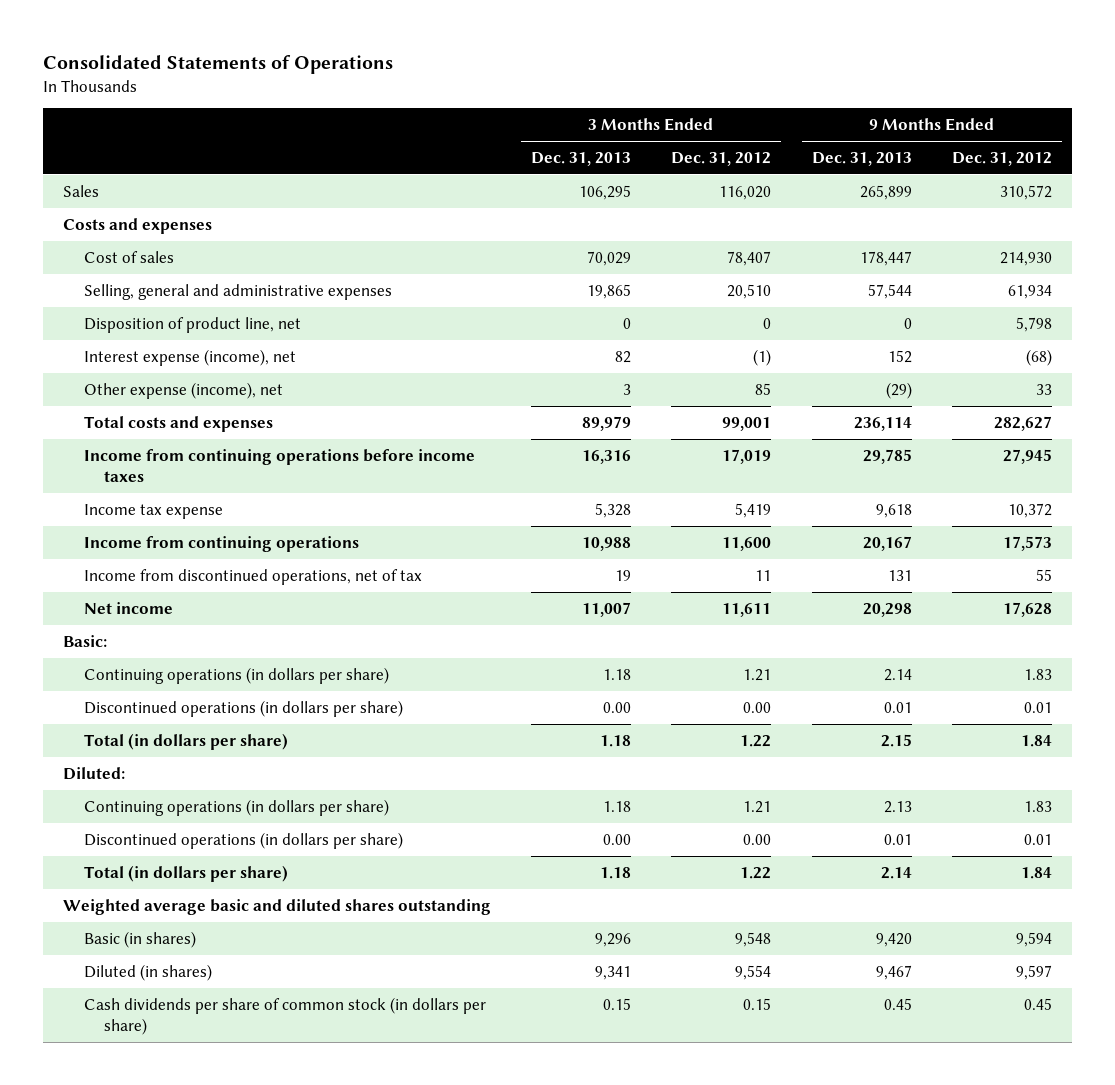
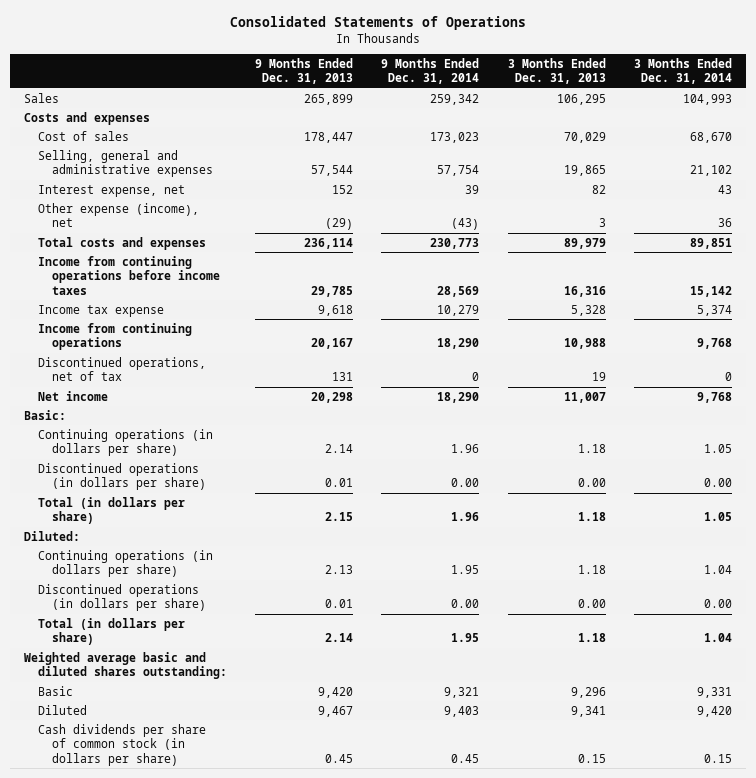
[671,152,772,167] Dec. 31, 2012 -> none
[951,152,1052,167] Dec. 31, 2012 -> none
none -> [381,57,480,85] 9 Months Ended Dec. 31, 2014
none -> [633,57,732,85] 3 Months Ended Dec. 31, 2014
[83,316,301,333] Disposition of product line, net -> none
[83,348,296,366] Interest expense (income), net -> [37,184,185,197] Interest expense, net
[83,568,422,585] Income from discontinued operations, net of tax -> [37,356,206,382] Discontinued operations, net of tax
[62,898,491,915] Weighted average basic and diluted shares outstanding -> [24,651,227,680] Weighted average basic and diluted shares outstanding:
[83,930,196,948] Basic (in shares) -> [37,685,73,696] Basic
[83,963,212,981] Diluted (in shares) -> [37,704,87,715] Diluted

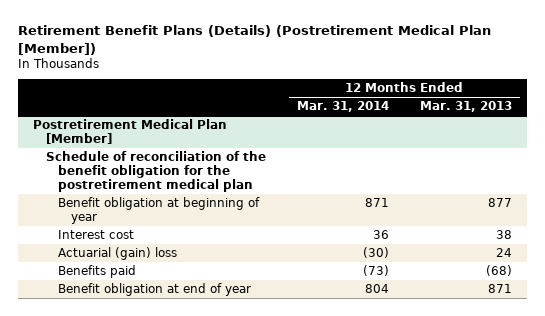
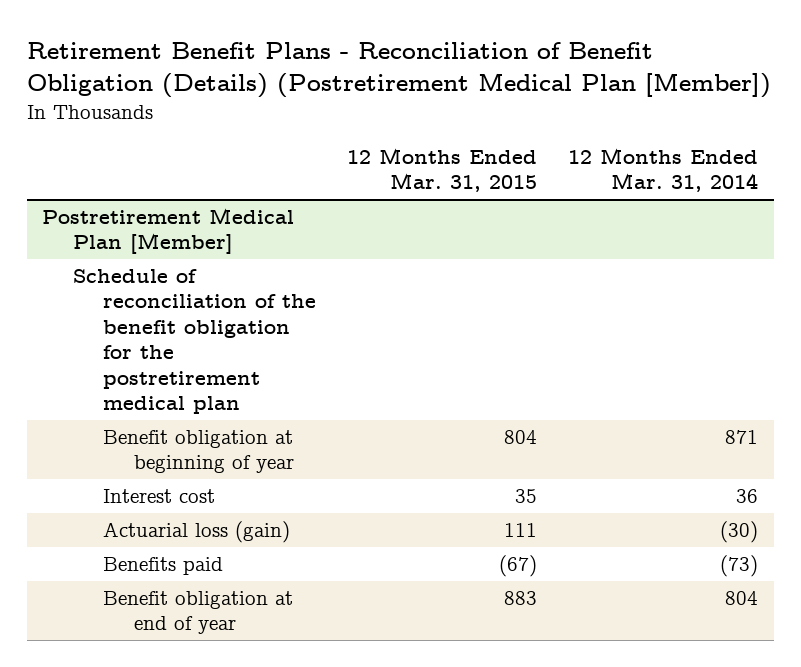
[17,25,491,55] Retirement Benefit Plans (Details) (Postretirement Medical Plan [Member]) -> [26,41,771,99] Retirement Benefit Plans - Reconciliation of Benefit Obligation (Details) (Postretirement Medical Plan [Member])
[419,101,512,113] Mar. 31, 2013 -> none
none -> [347,148,538,193] 12 Months Ended Mar. 31, 2015
[58,247,178,261] Actuarial (gain) loss -> [103,521,291,544] Actuarial loss (gain)

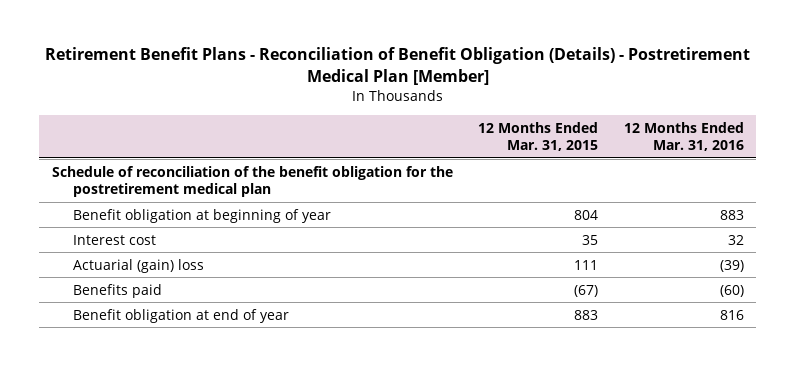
[26,41,771,99] Retirement Benefit Plans - Reconciliation of Benefit Obligation (Details) (Postretirement Medical Plan [Member]) -> [44,47,750,86] Retirement Benefit Plans - Reconciliation of Benefit Obligation (Details) - Postretirement Medical Plan [Member]
[568,148,759,193] 12 Months Ended Mar. 31, 2014 -> none
none -> [623,121,744,152] 12 Months Ended Mar. 31, 2016
[42,208,295,255] Postretirement Medical Plan [Member] -> none
[103,521,291,544] Actuarial loss (gain) -> [73,258,205,273] Actuarial (gain) loss

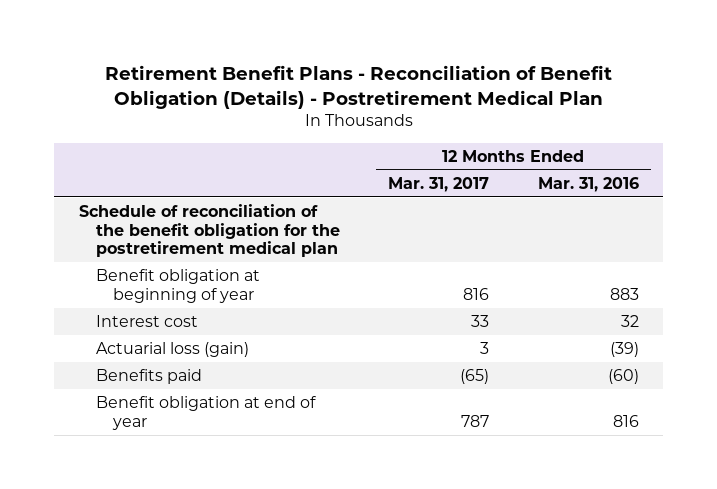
[44,47,750,86] Retirement Benefit Plans - Reconciliation of Benefit Obligation (Details) - Postretirement Medical Plan [Member] -> [104,64,612,109] Retirement Benefit Plans - Reconciliation of Benefit Obligation (Details) - Postretirement Medical Plan
[478,121,599,152] 12 Months Ended Mar. 31, 2015 -> none
none -> [388,176,490,192] Mar. 31, 2017
[73,258,205,273] Actuarial (gain) loss -> [95,342,249,358] Actuarial loss (gain)

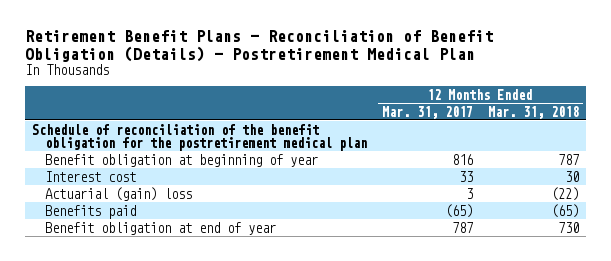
[537,176,639,192] Mar. 31, 2016 -> none
none -> [487,105,579,119] Mar. 31, 2018
[95,342,249,358] Actuarial loss (gain) -> [45,186,193,201] Actuarial (gain) loss

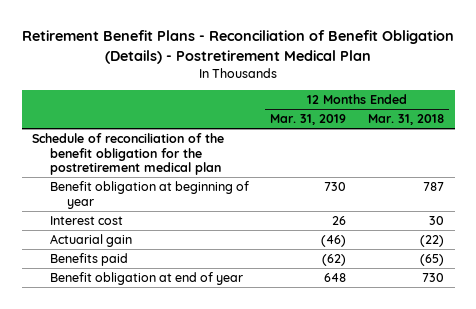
[382,105,474,119] Mar. 31, 2017 -> none
none -> [270,114,347,126] Mar. 31, 2019
[45,186,193,201] Actuarial (gain) loss -> [49,233,132,247] Actuarial gain

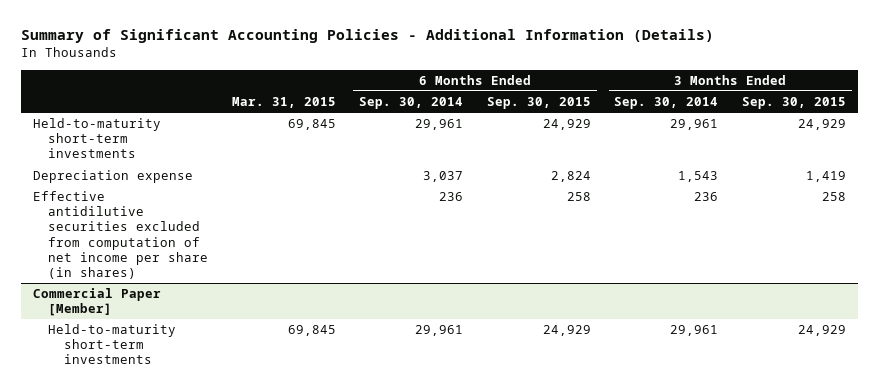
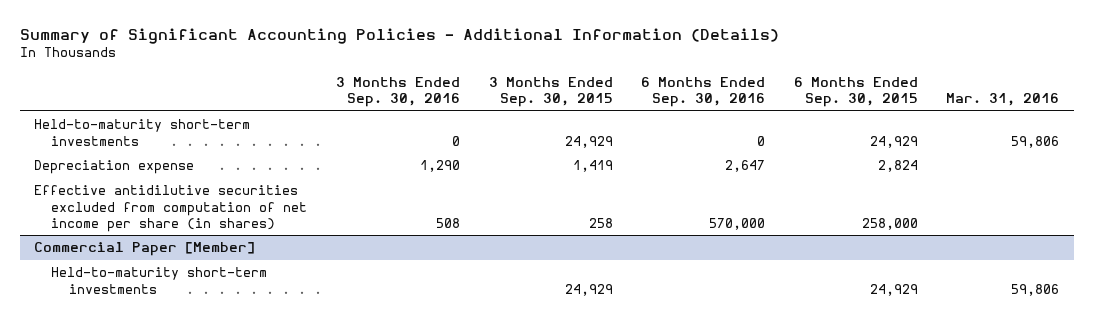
[231,96,336,108] Mar. 31, 2015 -> none
[359,96,464,109] Sep. 30, 2014 -> none
[614,96,719,109] Sep. 30, 2014 -> none
none -> [336,76,461,108] 3 Months Ended Sep. 30, 2016
none -> [641,76,766,108] 6 Months Ended Sep. 30, 2016
none -> [946,93,1060,107] Mar. 31, 2016
[566,192,591,202] 258 -> [861,217,918,230] 258,000

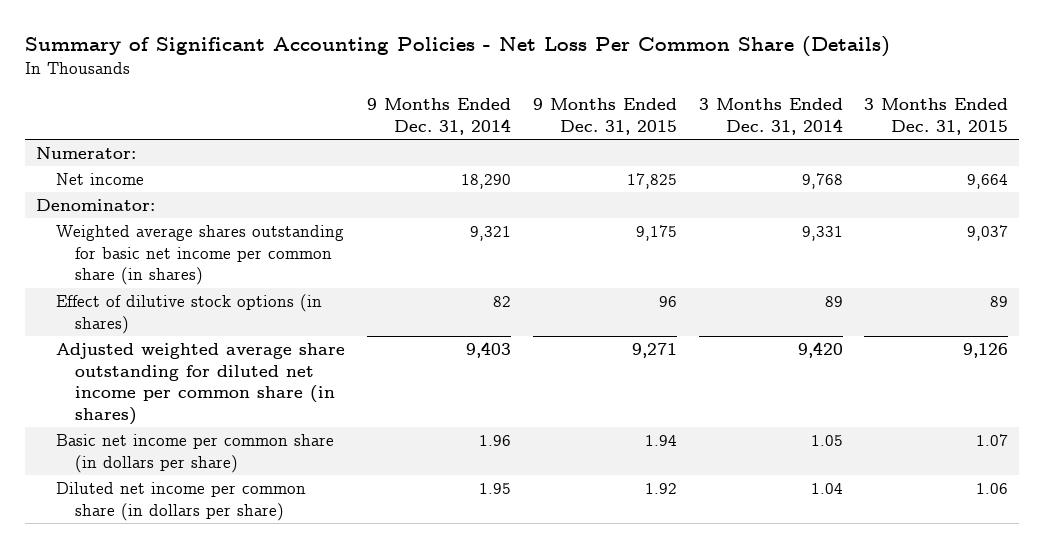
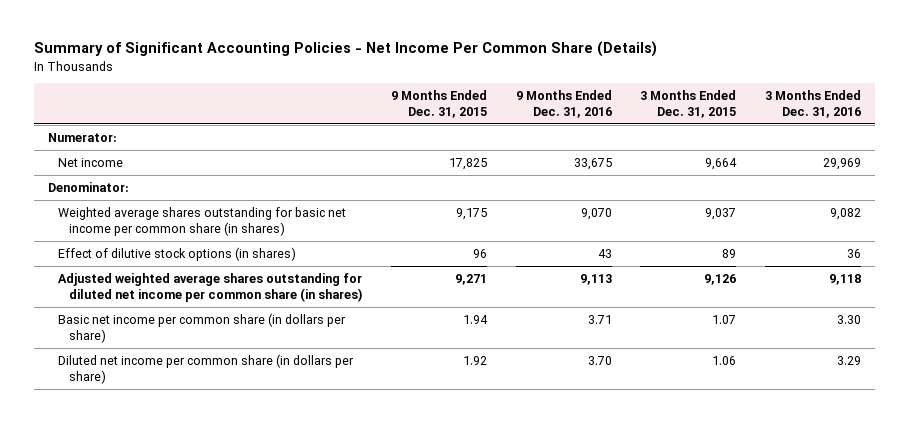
[25,36,891,58] Summary of Significant Accounting Policies - Net Loss Per Common Share (Details) -> [33,41,657,58] Summary of Significant Accounting Policies - Net Income Per Common Share (Details)
[366,97,511,135] 9 Months Ended Dec. 31, 2014 -> none
[698,97,843,135] 3 Months Ended Dec. 31, 2014 -> none
none -> [515,90,612,118] 9 Months Ended Dec. 31, 2016
none -> [765,90,862,118] 3 Months Ended Dec. 31, 2016
[55,343,345,425] Adjusted weighted average share outstanding for diluted net income per common share (in shares) -> [58,272,363,302] Adjusted weighted average shares outstanding for diluted net income per common share (in shares)

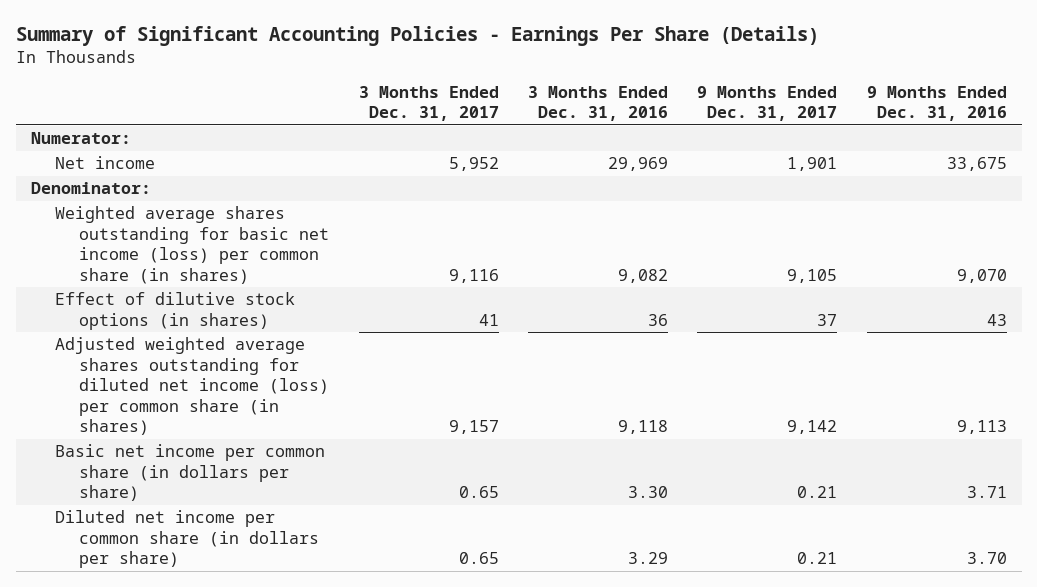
[33,41,657,58] Summary of Significant Accounting Policies - Net Income Per Common Share (Details) -> [15,26,819,47] Summary of Significant Accounting Policies - Earnings Per Share (Details)
[391,90,488,118] 9 Months Ended Dec. 31, 2015 -> none
[640,90,737,118] 3 Months Ended Dec. 31, 2015 -> none
none -> [358,85,499,122] 3 Months Ended Dec. 31, 2017
none -> [697,85,838,122] 9 Months Ended Dec. 31, 2017
[58,206,347,236] Weighted average shares outstanding for basic net income per common share (in shares) -> [54,206,330,284] Weighted average shares outstanding for basic net income (loss) per common share (in shares)
[58,272,363,302] Adjusted weighted average shares outstanding for diluted net income per common share (in shares) -> [54,337,330,436] Adjusted weighted average shares outstanding for diluted net income (loss) per common share (in shares)

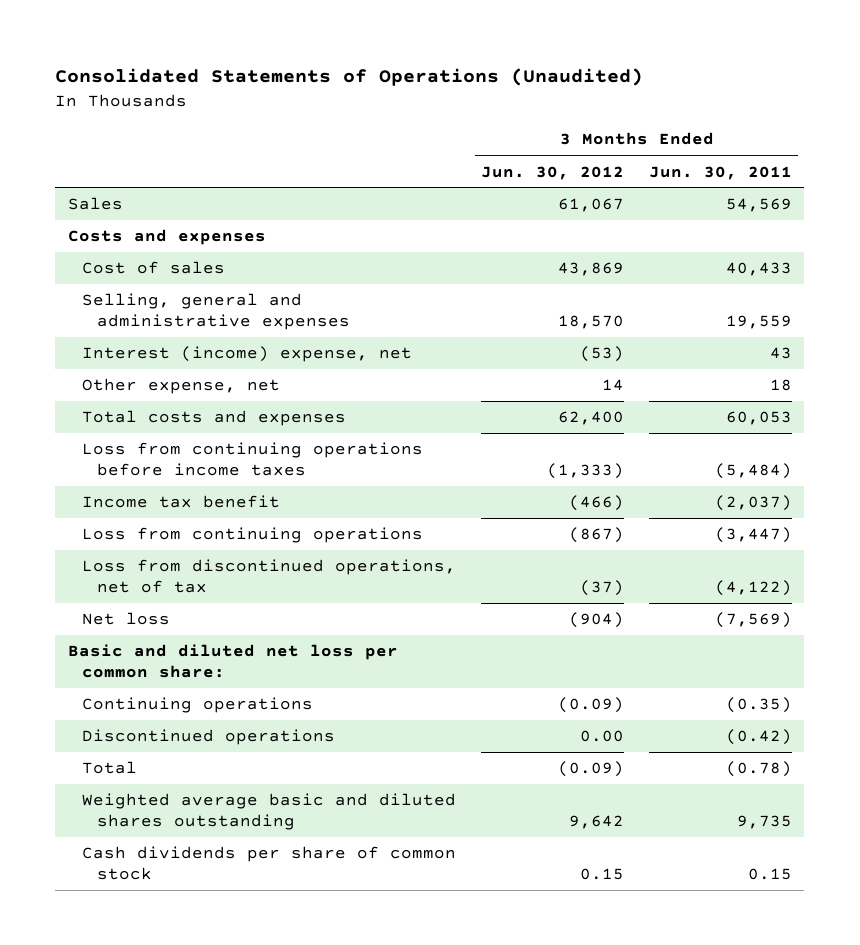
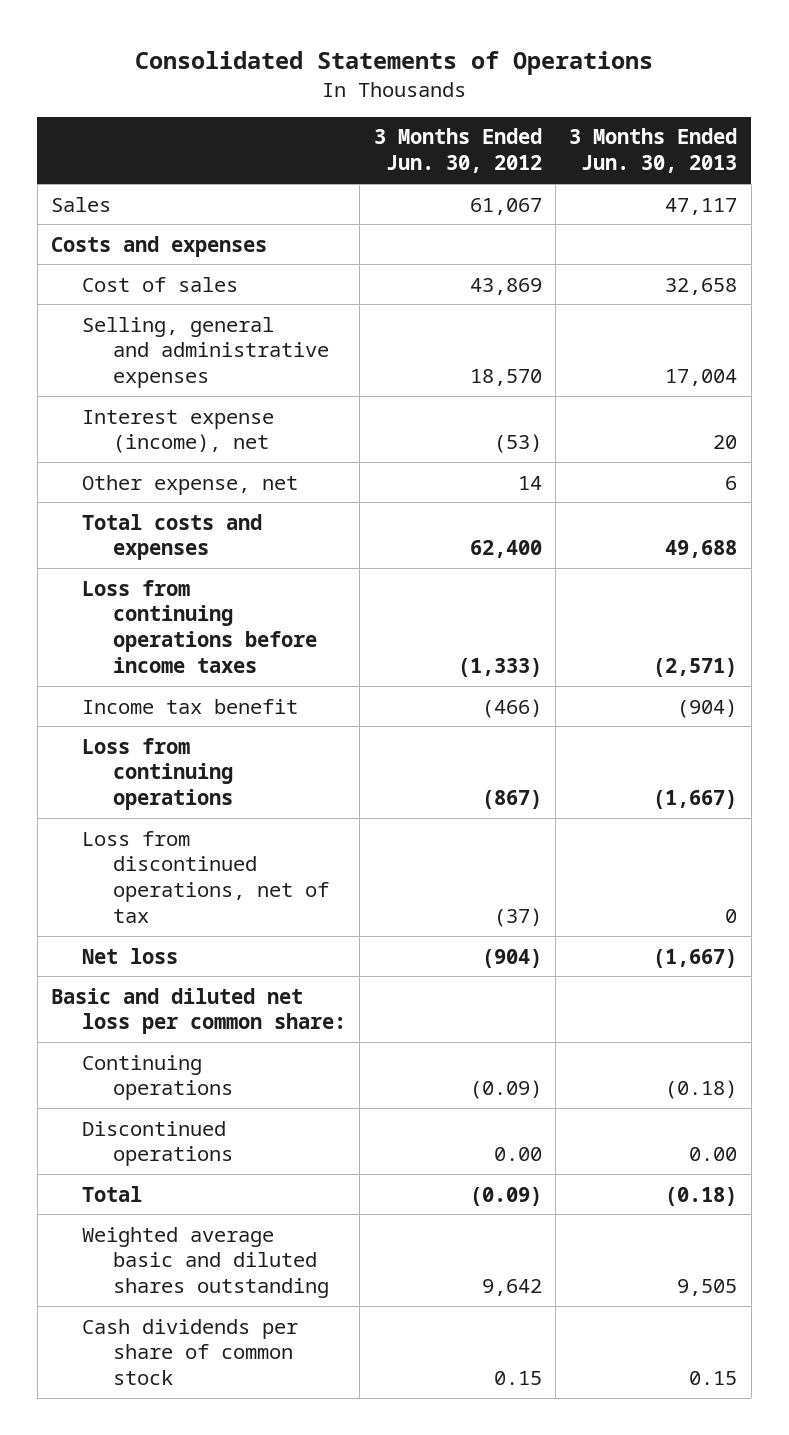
[55,68,644,87] Consolidated Statements of Operations (Unaudited) -> [135,51,654,76] Consolidated Statements of Operations
[648,165,792,180] Jun. 30, 2011 -> none
none -> [569,128,738,174] 3 Months Ended Jun. 30, 2013
[82,346,413,363] Interest (income) expense, net -> [81,409,274,454] Interest expense (income), net

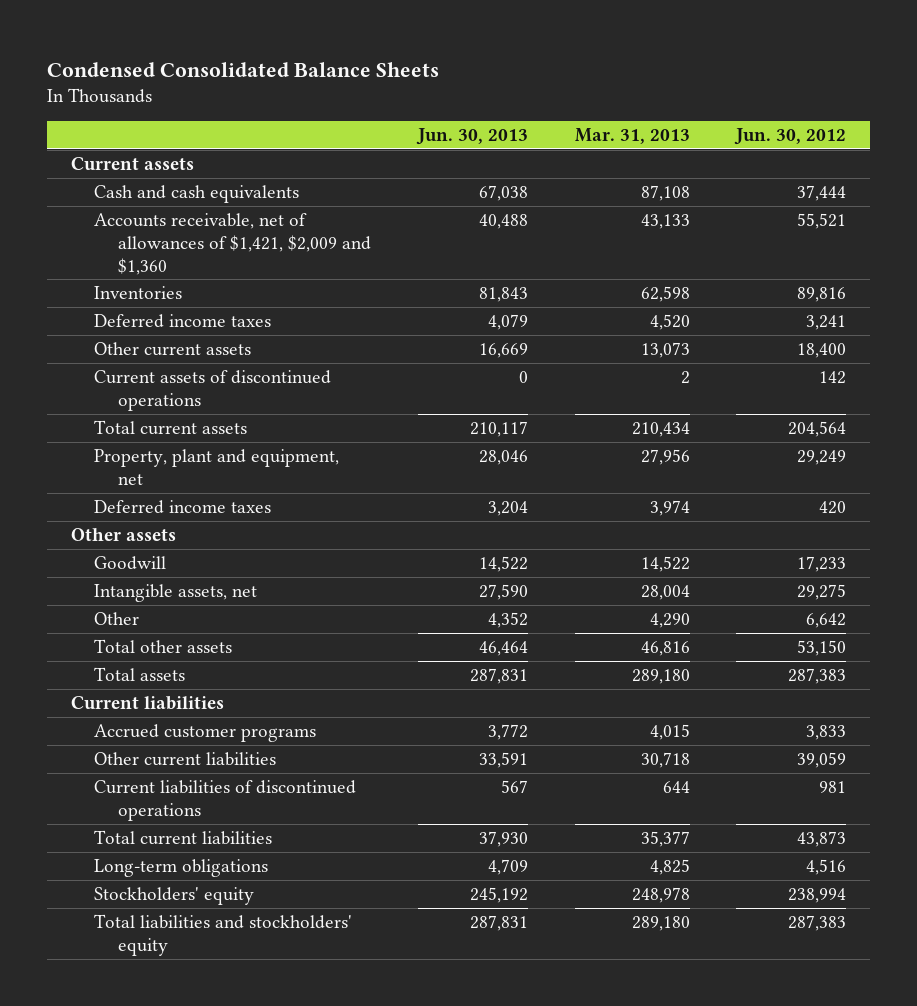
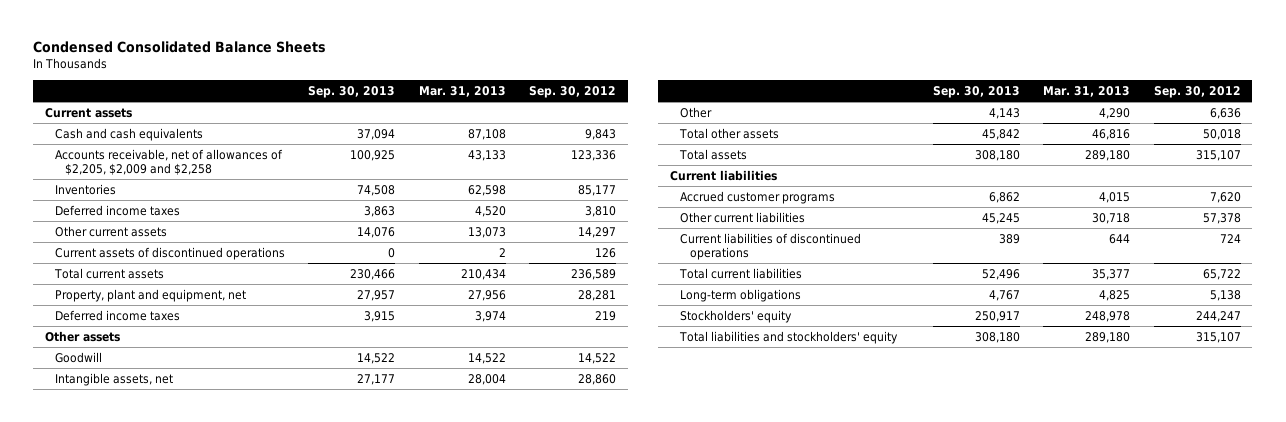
[415,127,528,145] Jun. 30, 2013 -> none
[734,127,847,145] Jun. 30, 2012 -> none
none -> [308,86,396,99] Sep. 30, 2013
none -> [529,86,617,99] Sep. 30, 2012
[94,213,371,275] Accounts receivable, net of allowances of $1,421, $2,009 and $1,360 -> [55,148,284,175] Accounts receivable, net of allowances of $2,205, $2,009 and $2,258

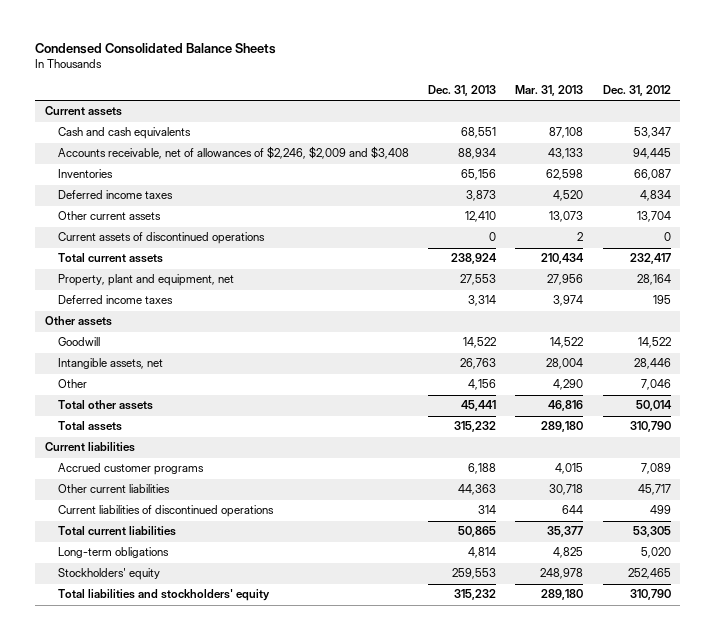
[308,86,396,99] Sep. 30, 2013 -> none
[529,86,617,99] Sep. 30, 2012 -> none
none -> [428,84,497,96] Dec. 31, 2013
none -> [602,84,671,96] Dec. 31, 2012
[55,148,284,175] Accounts receivable, net of allowances of $2,205, $2,009 and $2,258 -> [57,146,409,160] Accounts receivable, net of allowances of $2,246, $2,009 and $3,408

